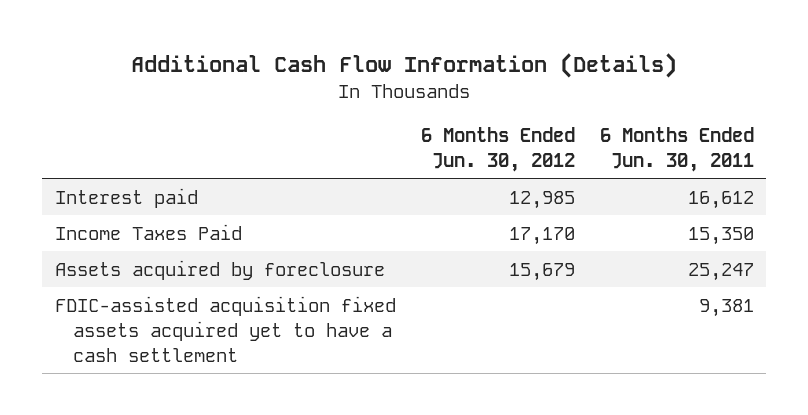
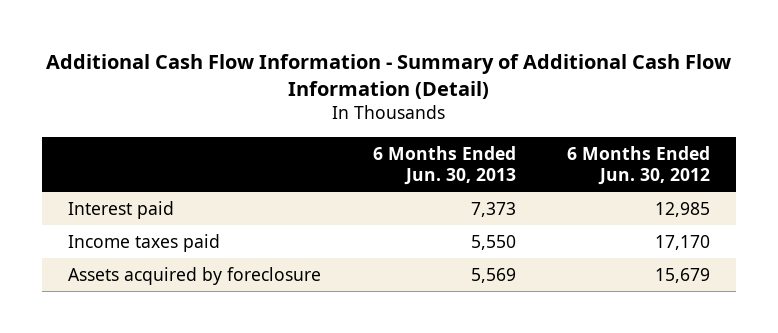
[131,52,678,78] Additional Cash Flow Information (Details) -> [46,54,732,99] Additional Cash Flow Information - Summary of Additional Cash Flow Information (Detail)
[599,126,754,172] 6 Months Ended Jun. 30, 2011 -> none
none -> [372,145,516,185] 6 Months Ended Jun. 30, 2013
[54,223,242,240] Income Taxes Paid -> [68,233,221,252] Income taxes paid
[54,295,396,362] FDIC-assisted acquisition fixed assets acquired yet to have a cash settlement -> none

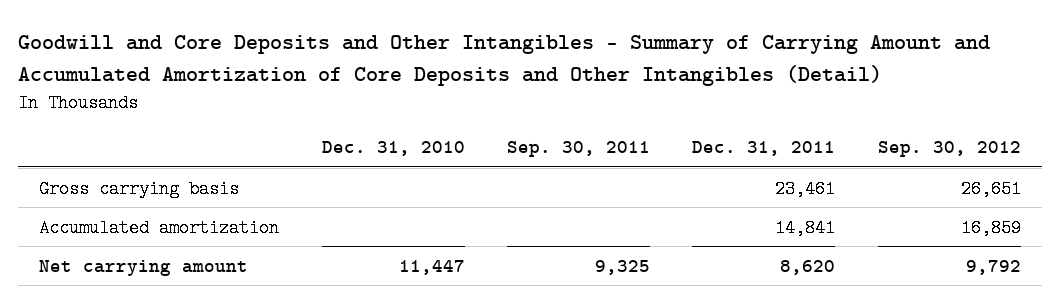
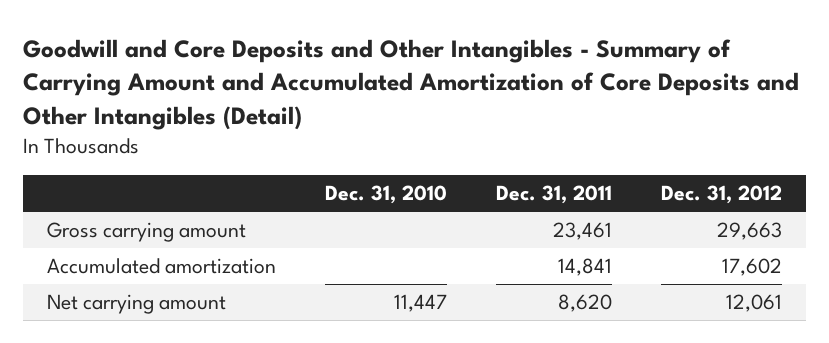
[506,141,650,158] Sep. 30, 2011 -> none
[877,141,1021,158] Sep. 30, 2012 -> none
none -> [660,185,782,205] Dec. 31, 2012
[39,179,240,198] Gross carrying basis -> [47,222,247,243] Gross carrying amount

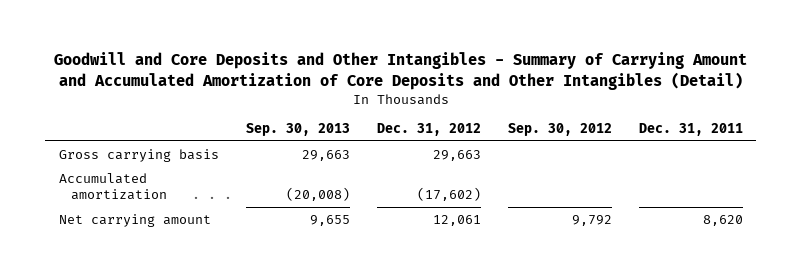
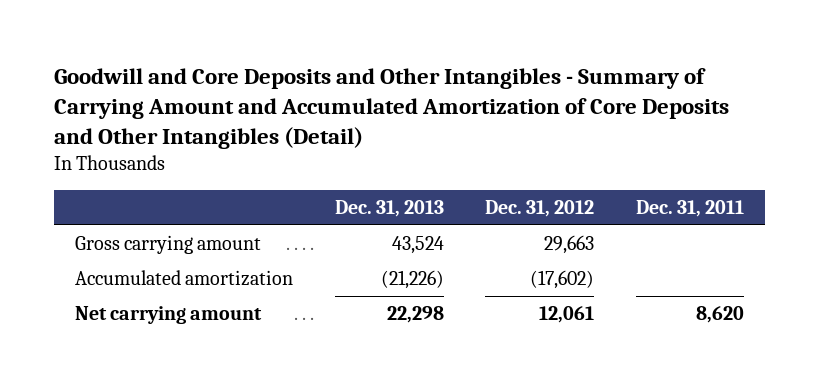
[245,123,350,137] Sep. 30, 2013 -> none
[507,123,612,137] Sep. 30, 2012 -> none
none -> [334,199,444,217] Dec. 31, 2013
[58,148,219,162] Gross carrying basis -> [74,235,261,255] Gross carrying amount

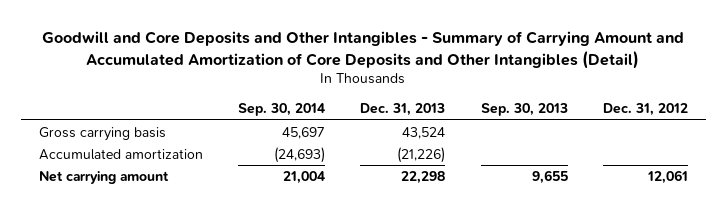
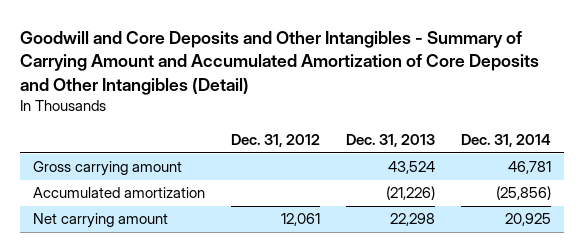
[238,103,326,117] Sep. 30, 2014 -> none
[480,103,568,117] Sep. 30, 2013 -> none
none -> [460,134,551,148] Dec. 31, 2014
[38,126,166,141] Gross carrying basis -> [33,161,183,177] Gross carrying amount

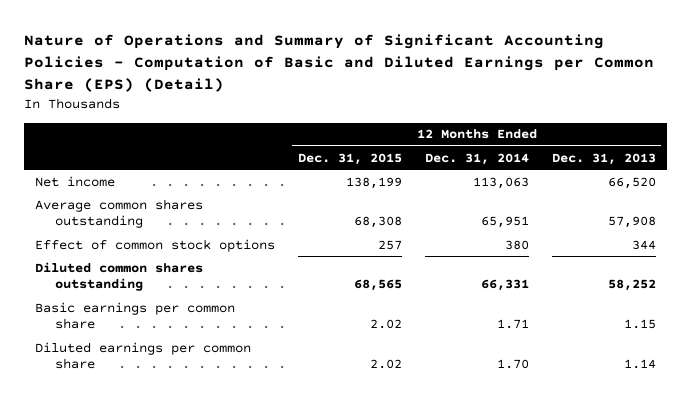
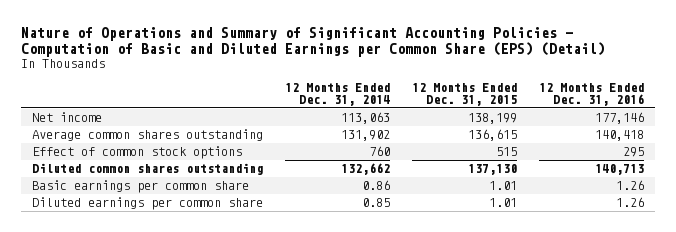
[551,152,656,165] Dec. 31, 2013 -> none
none -> [538,82,644,107] 12 Months Ended Dec. 31, 2016
[353,216,402,229] 68,308 -> [468,129,518,142] 136,615
[480,216,529,229] 65,951 -> [341,130,391,142] 131,902
[377,239,402,250] 257 -> [496,147,518,157] 515
[504,239,529,250] 380 -> [369,146,391,157] 760
[353,279,402,292] 68,565 -> [468,164,518,176] 137,130
[480,279,529,292] 66,331 -> [341,163,391,176] 132,662
[369,319,402,330] 2.02 -> [489,181,518,191] 1.01
[496,319,529,330] 1.71 -> [362,180,391,191] 0.86
[369,359,402,370] 2.02 -> [489,198,518,208] 1.01
[496,359,529,370] 1.70 -> [362,198,391,208] 0.85

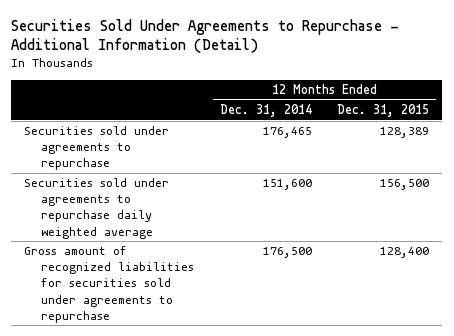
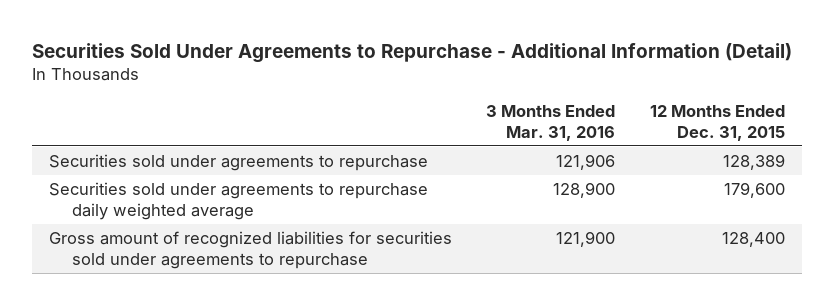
[219,103,312,117] Dec. 31, 2014 -> none
none -> [486,104,616,141] 3 Months Ended Mar. 31, 2016
[380,179,430,191] 156,500 -> [723,182,785,199] 179,600

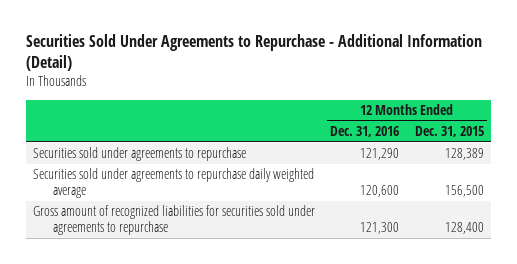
[486,104,616,141] 3 Months Ended Mar. 31, 2016 -> none
none -> [330,125,400,137] Dec. 31, 2016
[723,182,785,199] 179,600 -> [444,185,484,198] 156,500

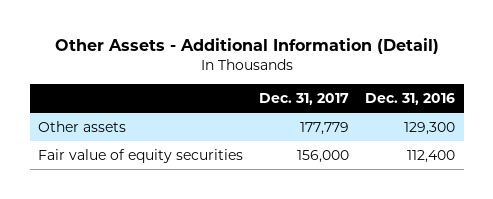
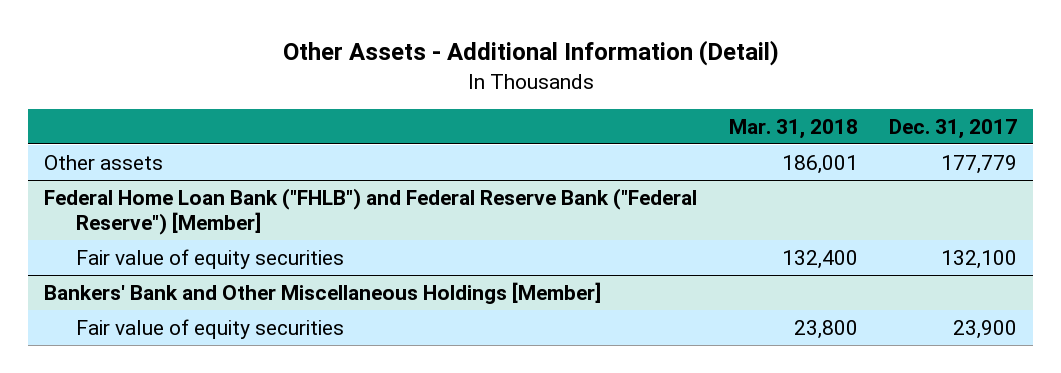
[365,93,456,106] Dec. 31, 2016 -> none
none -> [728,119,858,140] Mar. 31, 2018
none -> [43,187,697,236] Federal Home Loan Bank ("FHLB") and Federal Reserve Bank ("Federal Reserve") [Member]
[297,149,350,163] 156,000 -> [941,249,1018,269] 132,100
none -> [43,281,601,304] Bankers' Bank and Other Miscellaneous Holdings [Member]
none -> [75,318,344,339] Fair value of equity securities

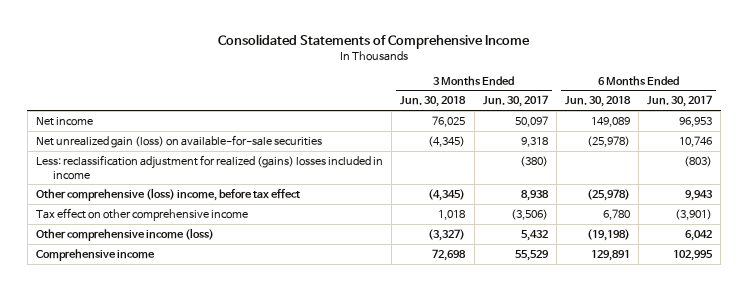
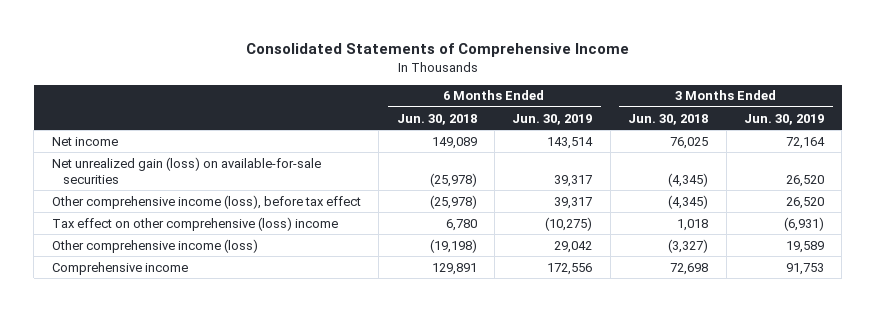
[482,95,548,108] Jun. 30, 2017 -> none
[647,95,713,108] Jun. 30, 2017 -> none
none -> [512,113,593,125] Jun. 30, 2019
none -> [744,113,825,125] Jun. 30, 2019
[36,154,384,180] Less: reclassification adjustment for realized (gains) losses included in income -> none
[36,187,301,201] Other comprehensive (loss) income, before tax effect -> [51,194,361,209] Other comprehensive income (loss), before tax effect
[36,207,249,221] Tax effect on other comprehensive income -> [51,216,338,231] Tax effect on other comprehensive (loss) income

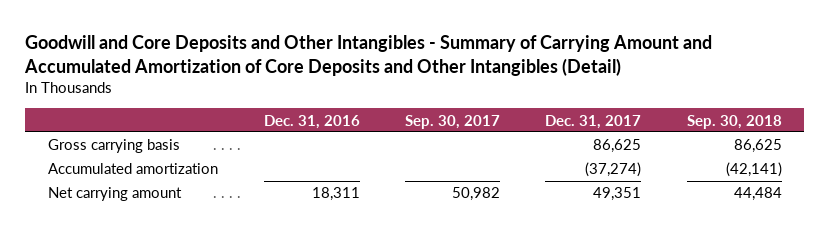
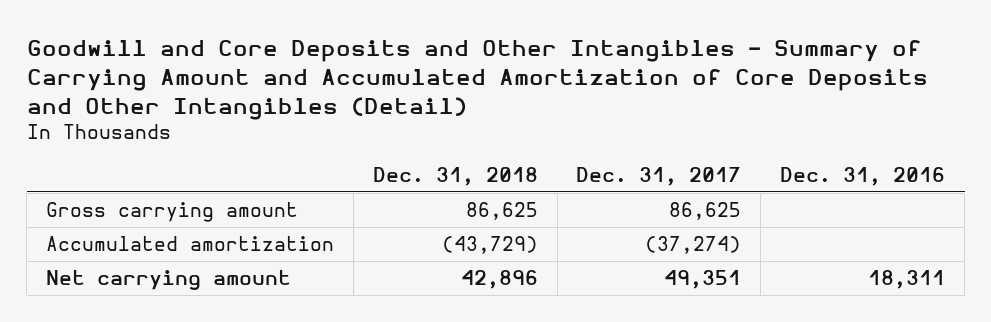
[404,114,500,129] Sep. 30, 2017 -> none
[686,114,782,129] Sep. 30, 2018 -> none
none -> [372,167,538,187] Dec. 31, 2018
[48,139,181,154] Gross carrying basis -> [45,202,298,223] Gross carrying amount

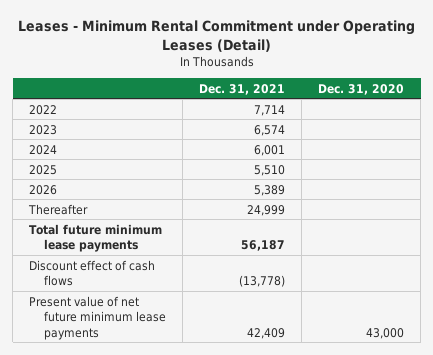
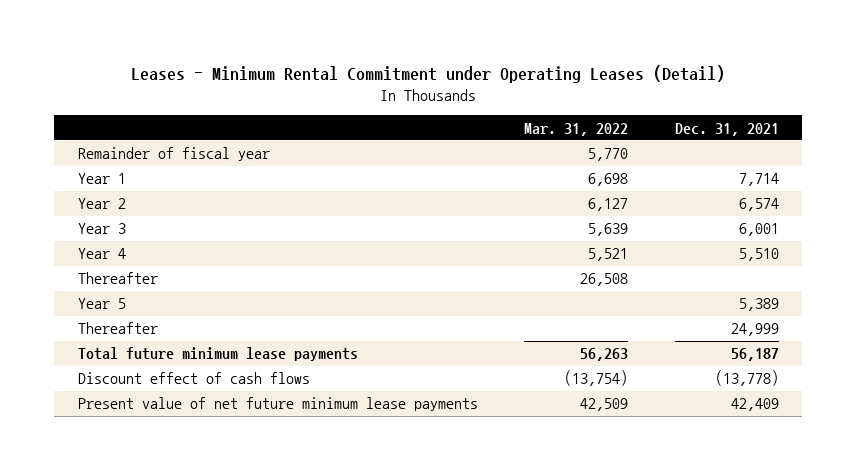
[318,83,405,95] Dec. 31, 2020 -> none
none -> [524,122,629,136] Mar. 31, 2022
none -> [77,147,270,162] Remainder of fiscal year
[29,104,58,115] 2022 -> [77,173,126,185] Year 1
[29,124,58,135] 2023 -> [77,198,126,210] Year 2
[29,144,58,155] 2024 -> [77,223,126,235] Year 3
[29,164,58,175] 2025 -> [77,248,126,260] Year 4
none -> [77,272,158,285] Thereafter
[29,184,58,195] 2026 -> [77,298,126,310] Year 5

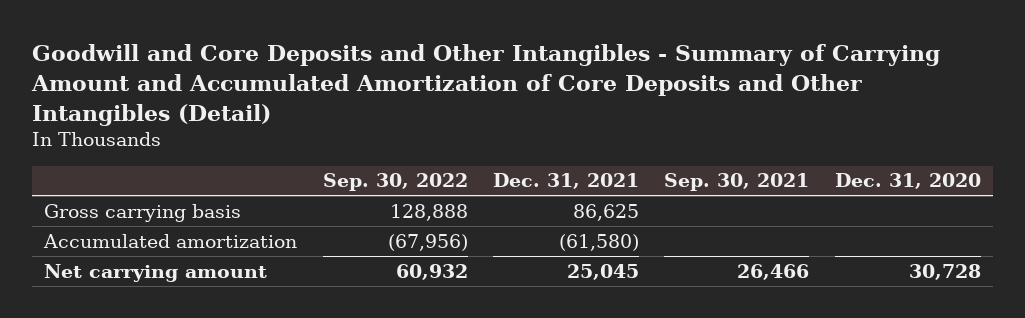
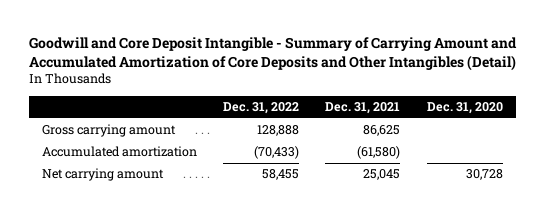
[30,44,940,126] Goodwill and Core Deposits and Other Intangibles - Summary of Carrying Amount and Accumulated Amortization of Core Deposits and Other Intangibles (Detail) -> [28,36,517,71] Goodwill and Core Deposit Intangible - Summary of Carrying Amount and Accumulated Amortization of Core Deposits and Other Intangibles (Detail)
[322,173,468,192] Sep. 30, 2022 -> none
[664,173,810,192] Sep. 30, 2021 -> none
none -> [223,102,300,115] Dec. 31, 2022
[44,203,242,222] Gross carrying basis -> [41,124,176,138] Gross carrying amount

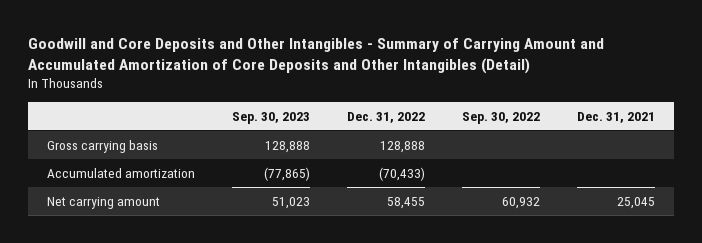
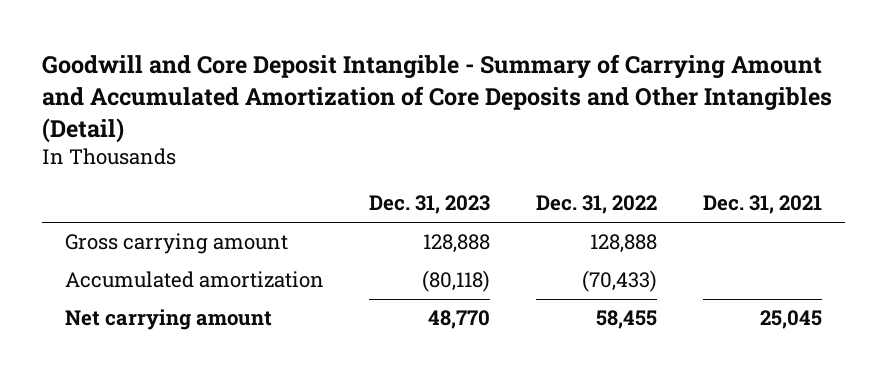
[28,38,605,75] Goodwill and Core Deposits and Other Intangibles - Summary of Carrying Amount and Accumulated Amortization of Core Deposits and Other Intangibles (Detail) -> [41,54,832,143] Goodwill and Core Deposit Intangible - Summary of Carrying Amount and Accumulated Amortization of Core Deposits and Other Intangibles (Detail)
[231,111,310,124] Sep. 30, 2023 -> none
[462,111,541,124] Sep. 30, 2022 -> none
none -> [369,195,491,215] Dec. 31, 2023
[46,139,158,153] Gross carrying basis -> [64,233,288,255] Gross carrying amount

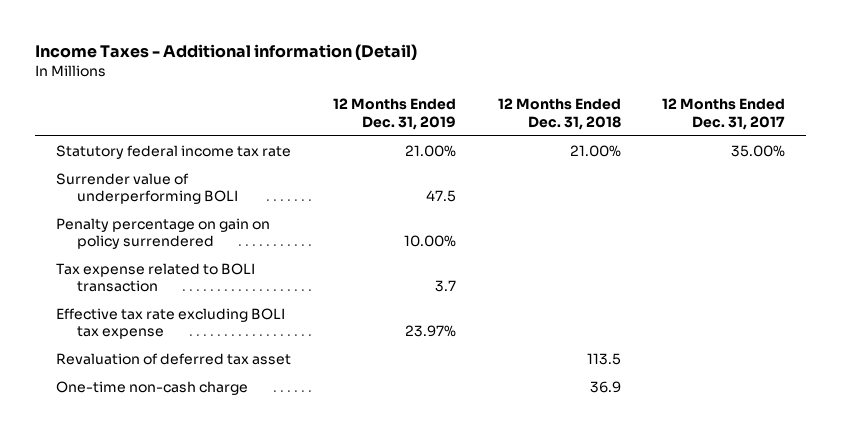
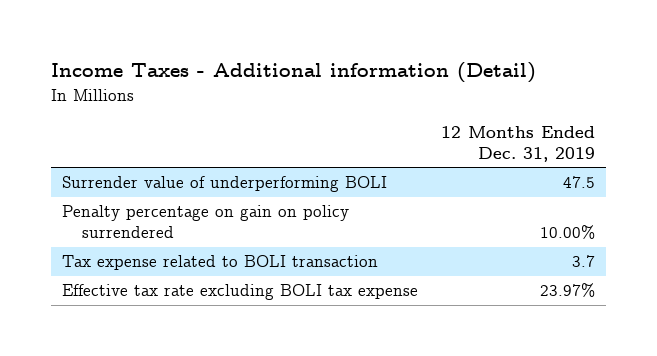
[497,98,621,130] 12 Months Ended Dec. 31, 2018 -> none
[662,98,786,130] 12 Months Ended Dec. 31, 2017 -> none
[56,145,292,160] Statutory federal income tax rate -> none
[56,353,292,366] Revaluation of deferred tax asset -> none
[56,381,249,396] One-time non-cash charge -> none

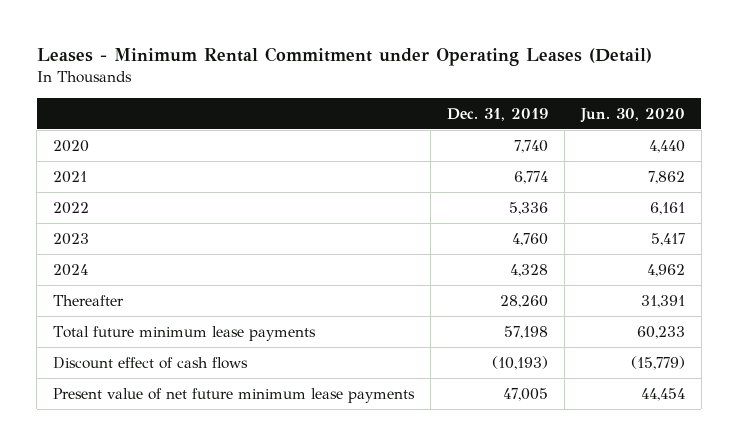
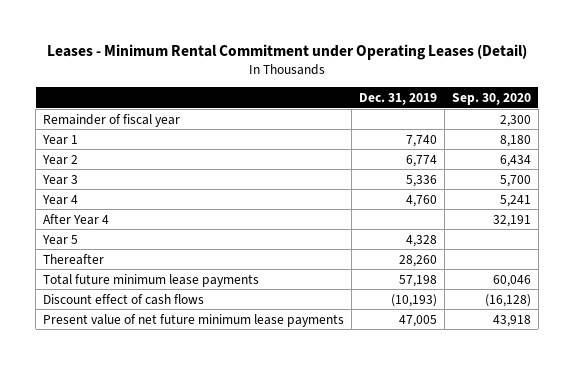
[579,107,685,123] Jun. 30, 2020 -> none
none -> [451,93,531,106] Sep. 30, 2020
none -> [43,113,181,127] Remainder of fiscal year
[53,139,90,152] 2020 -> [42,134,79,145] Year 1
[53,170,88,183] 2021 -> [42,154,79,165] Year 2
[53,201,90,214] 2022 -> [42,174,79,185] Year 3
[53,232,90,245] 2023 -> [42,194,79,205] Year 4
none -> [43,213,110,225] After Year 4
[53,263,89,276] 2024 -> [42,234,79,245] Year 5

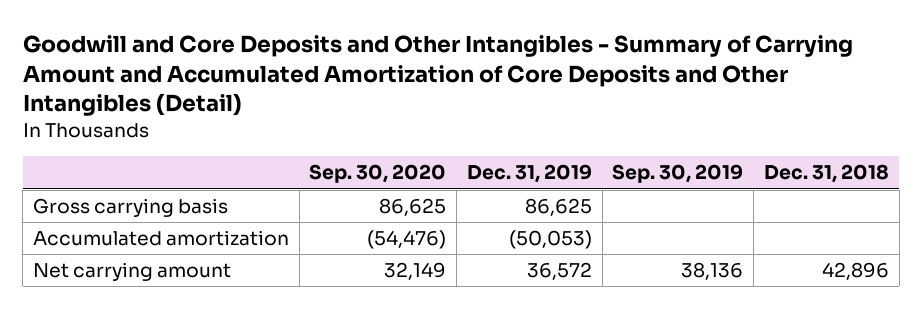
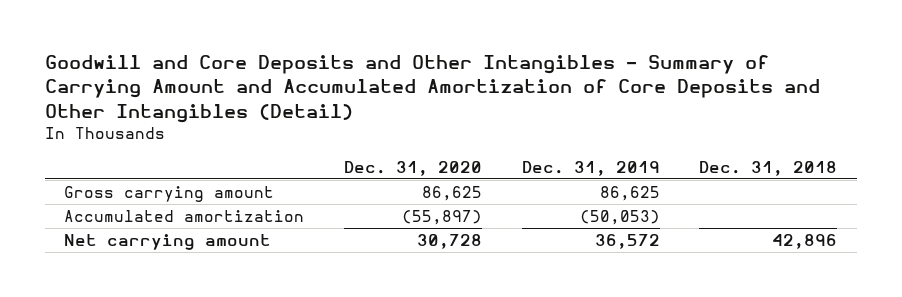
[309,164,447,184] Sep. 30, 2020 -> none
[612,164,744,184] Sep. 30, 2019 -> none
none -> [344,160,483,176] Dec. 31, 2020
[32,198,228,218] Gross carrying basis -> [64,185,275,202] Gross carrying amount

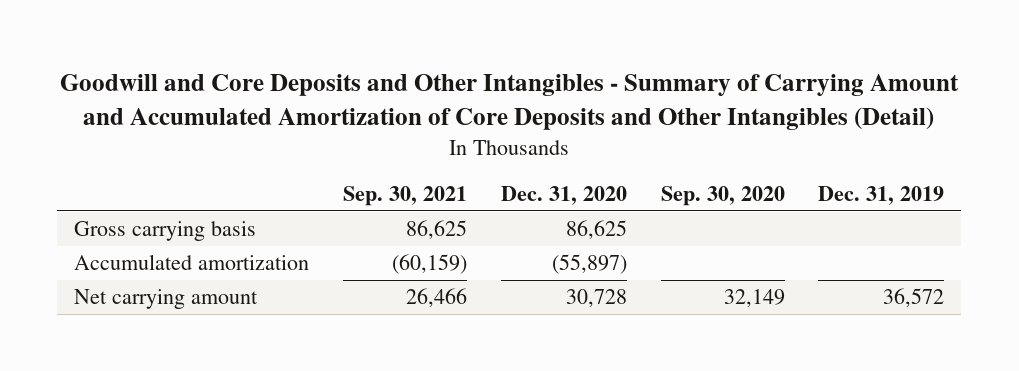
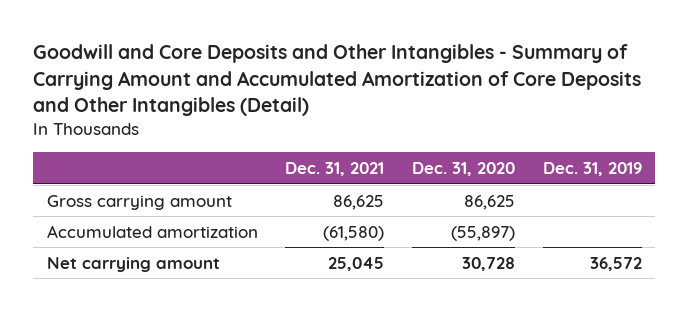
[343,185,468,206] Sep. 30, 2021 -> none
[660,185,785,206] Sep. 30, 2020 -> none
none -> [285,162,385,177] Dec. 31, 2021
[74,221,257,242] Gross carrying basis -> [46,194,232,210] Gross carrying amount

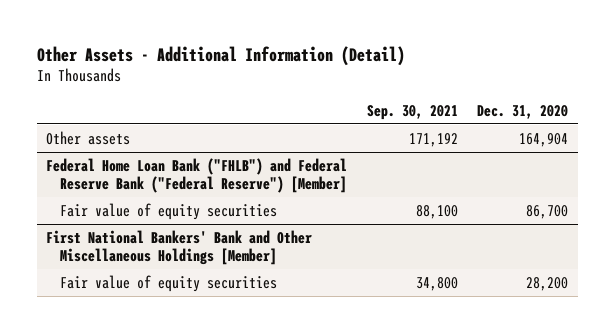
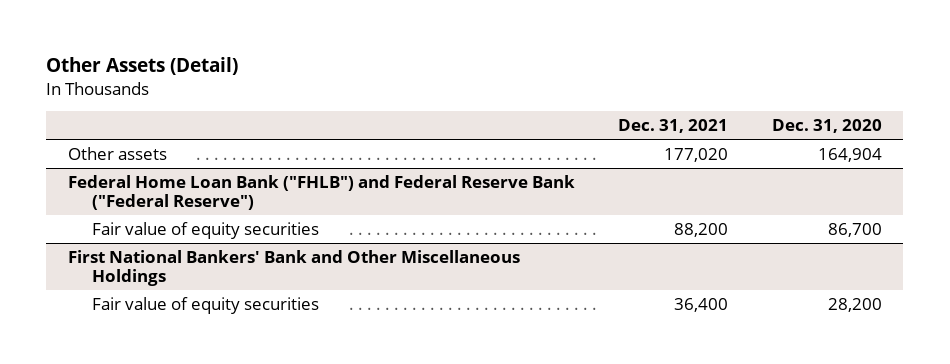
[36,45,405,66] Other Assets - Additional Information (Detail) -> [46,57,239,76] Other Assets (Detail)
[366,104,458,120] Sep. 30, 2021 -> none
none -> [618,119,729,134] Dec. 31, 2021
[46,157,348,194] Federal Home Loan Bank ("FHLB") and Federal Reserve Bank ("Federal Reserve") [Member] -> [67,174,575,211] Federal Home Loan Bank ("FHLB") and Federal Reserve Bank ("Federal Reserve")
[46,229,313,266] First National Bankers' Bank and Other Miscellaneous Holdings [Member] -> [67,249,520,287] First National Bankers' Bank and Other Miscellaneous Holdings

